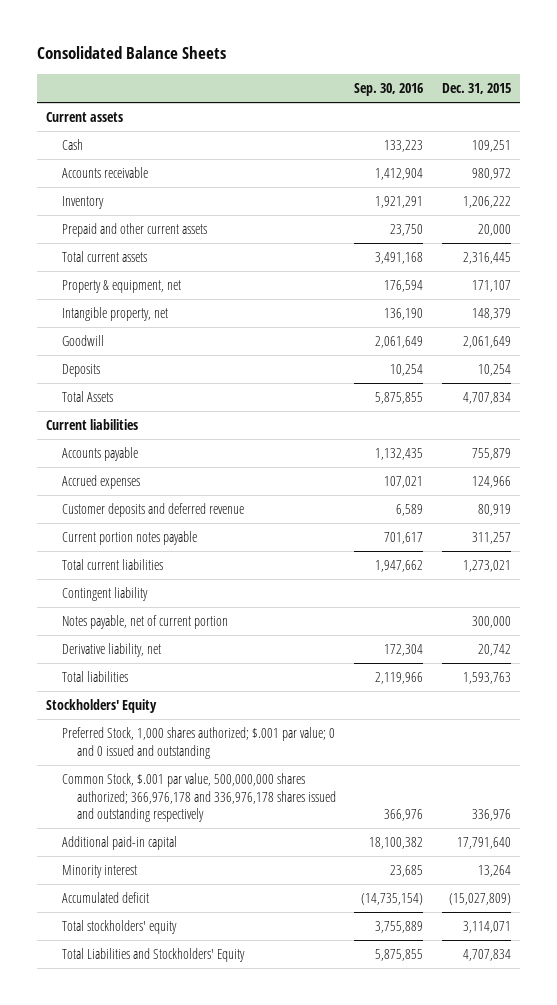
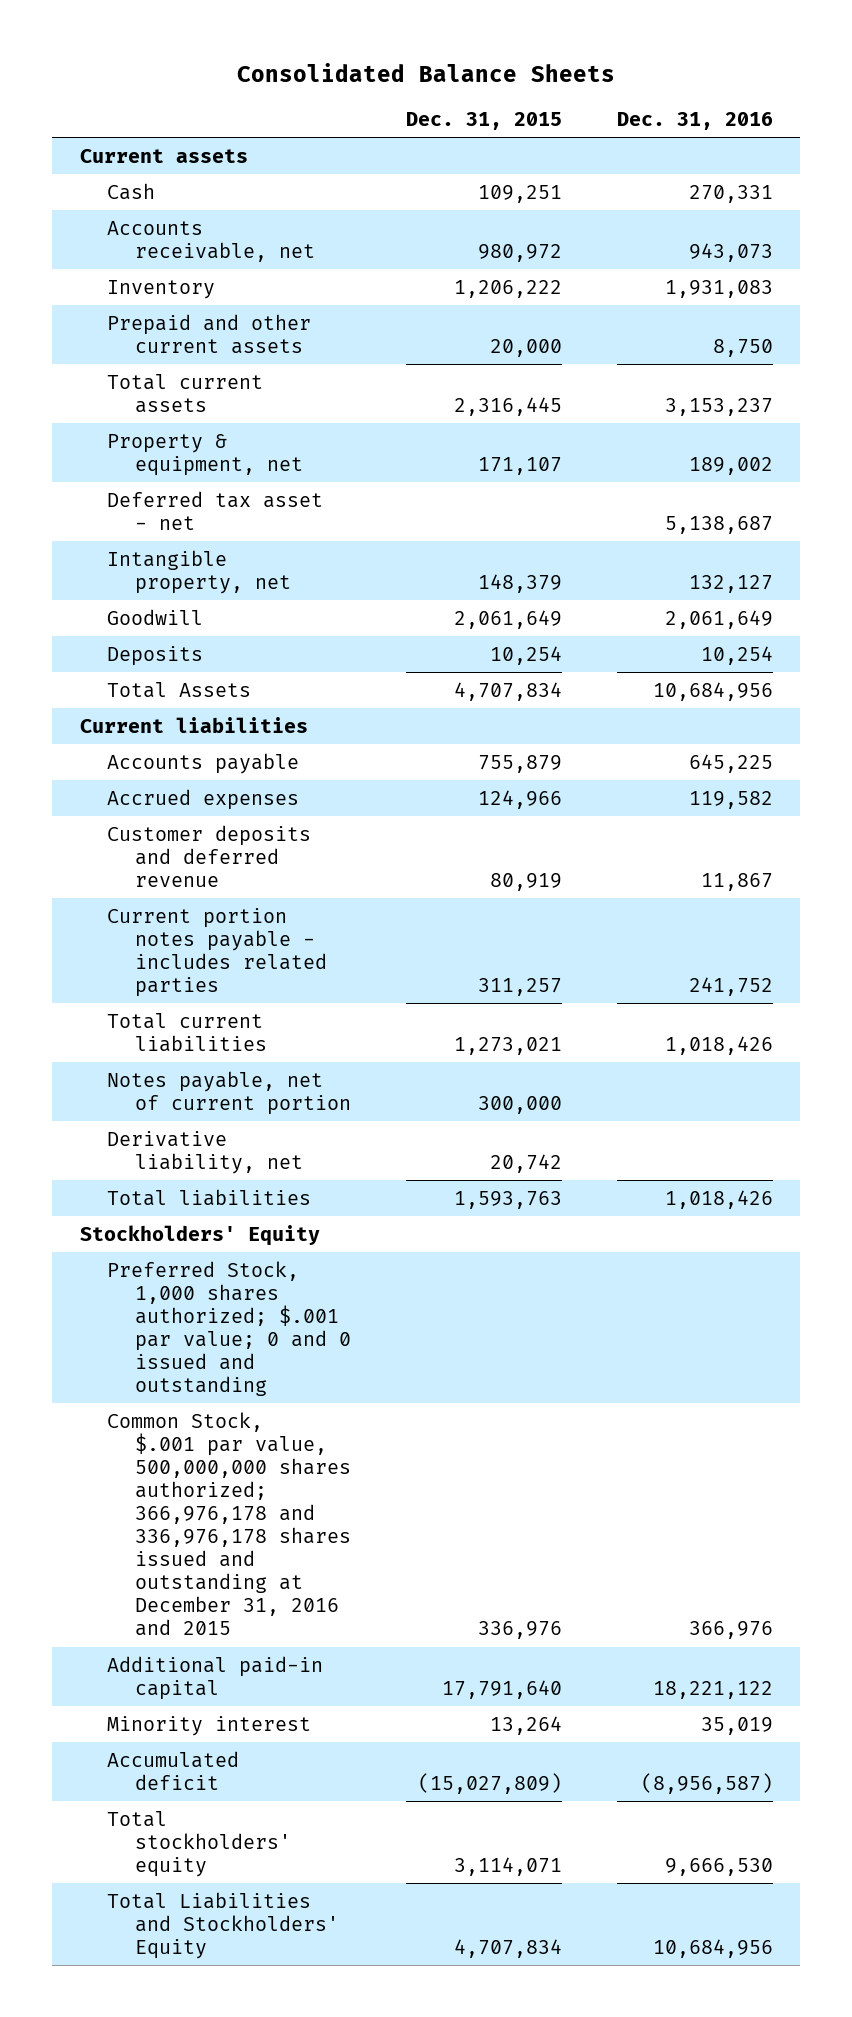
[354,82,424,96] Sep. 30, 2016 -> none
none -> [616,112,773,131] Dec. 31, 2016
[61,167,148,179] Accounts receivable -> [107,220,315,262] Accounts receivable, net
none -> [107,490,324,530] Deferred tax asset - net
[61,531,197,546] Current portion notes payable -> [107,907,327,997] Current portion notes payable - includes related parties
[61,587,148,602] Contingent liability -> none
[61,773,337,822] Common Stock, $.001 par value, 500,000,000 shares authorized; 366,976,178 and 336,976,178 shares issued and outstanding respectively -> [107,1411,351,1637] Common Stock, $.001 par value, 500,000,000 shares authorized; 366,976,178 and 336,976,178 shares issued and outstanding at December 31, 2016 and 2015

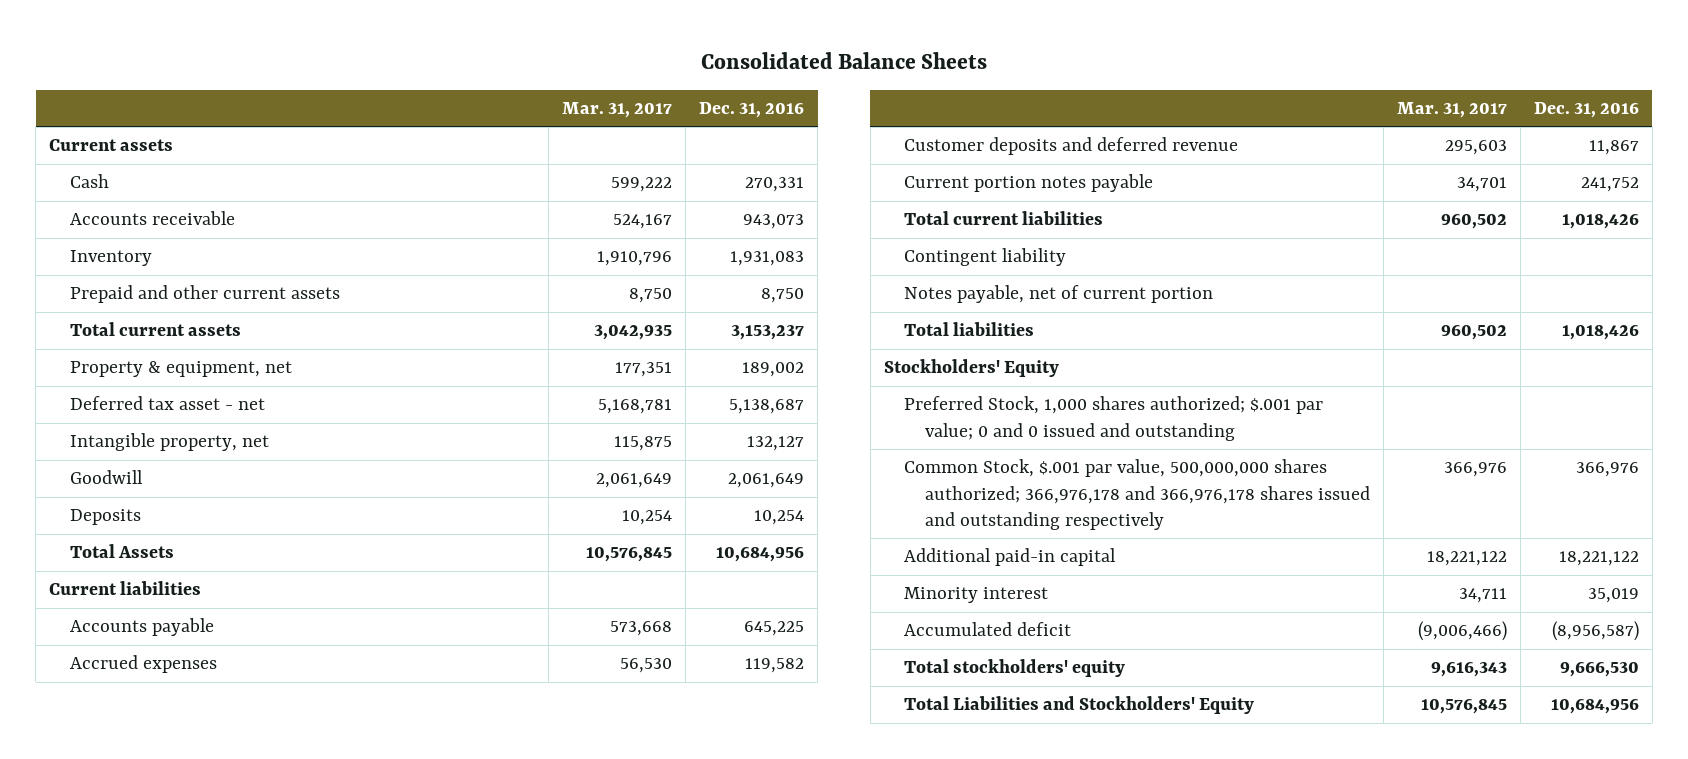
[405,112,562,131] Dec. 31, 2015 -> none
none -> [562,102,673,119] Mar. 31, 2017
[107,220,315,262] Accounts receivable, net -> [69,211,235,226] Accounts receivable
[107,907,327,997] Current portion notes payable - includes related parties -> [904,174,1154,193] Current portion notes payable
none -> [904,248,1067,267] Contingent liability
[107,1130,303,1174] Derivative liability, net -> none
[107,1411,351,1637] Common Stock, $.001 par value, 500,000,000 shares authorized; 366,976,178 and 336,976,178 shares issued and outstanding at December 31, 2016 and 2015 -> [904,459,1371,531] Common Stock, $.001 par value, 500,000,000 shares authorized; 366,976,178 and 366,976,178 shares issued and outstanding respectively

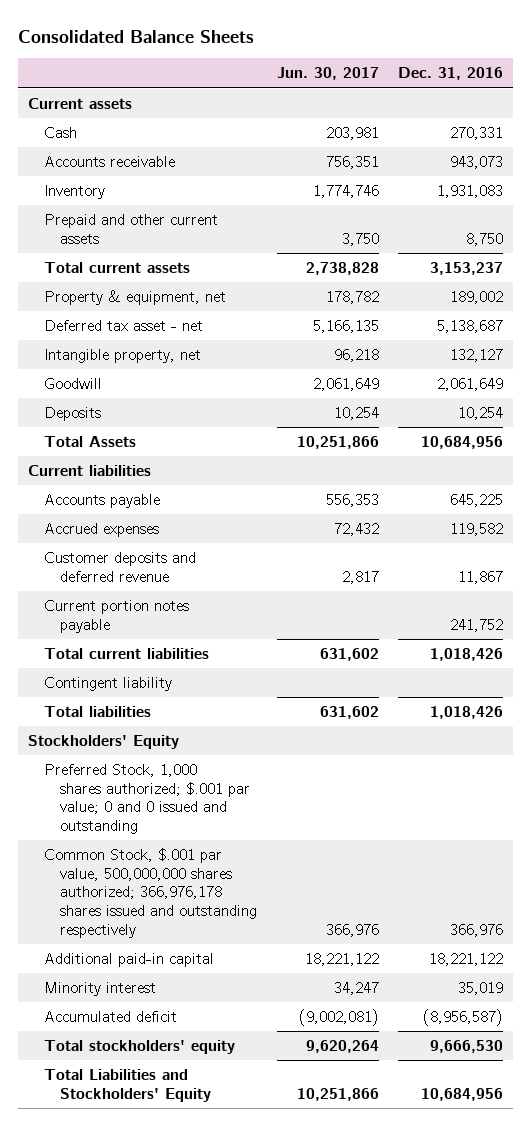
[562,102,673,119] Mar. 31, 2017 -> none
none -> [276,67,379,81] Jun. 30, 2017
[904,285,1214,304] Notes payable, net of current portion -> none
[904,459,1371,531] Common Stock, $.001 par value, 500,000,000 shares authorized; 366,976,178 and 366,976,178 shares issued and outstanding respectively -> [44,848,258,938] Common Stock, $.001 par value, 500,000,000 shares authorized; 366,976,178 shares issued and outstanding respectively

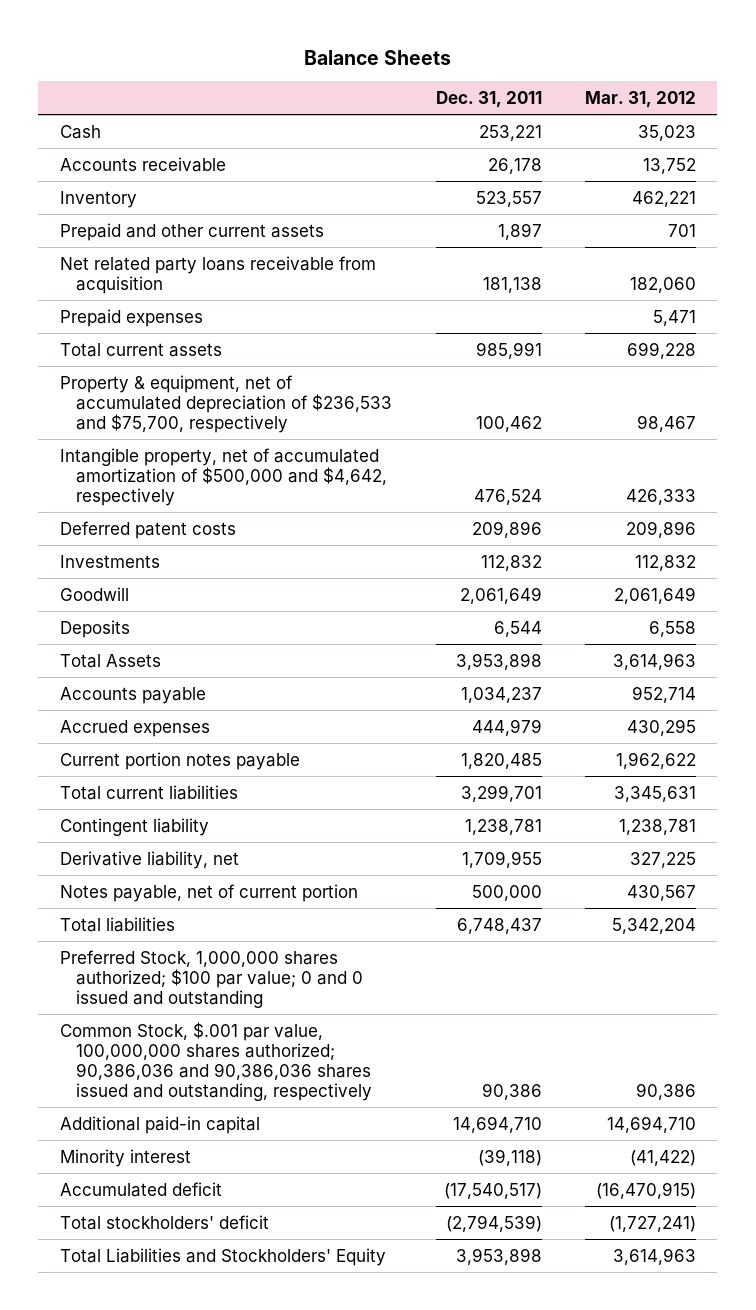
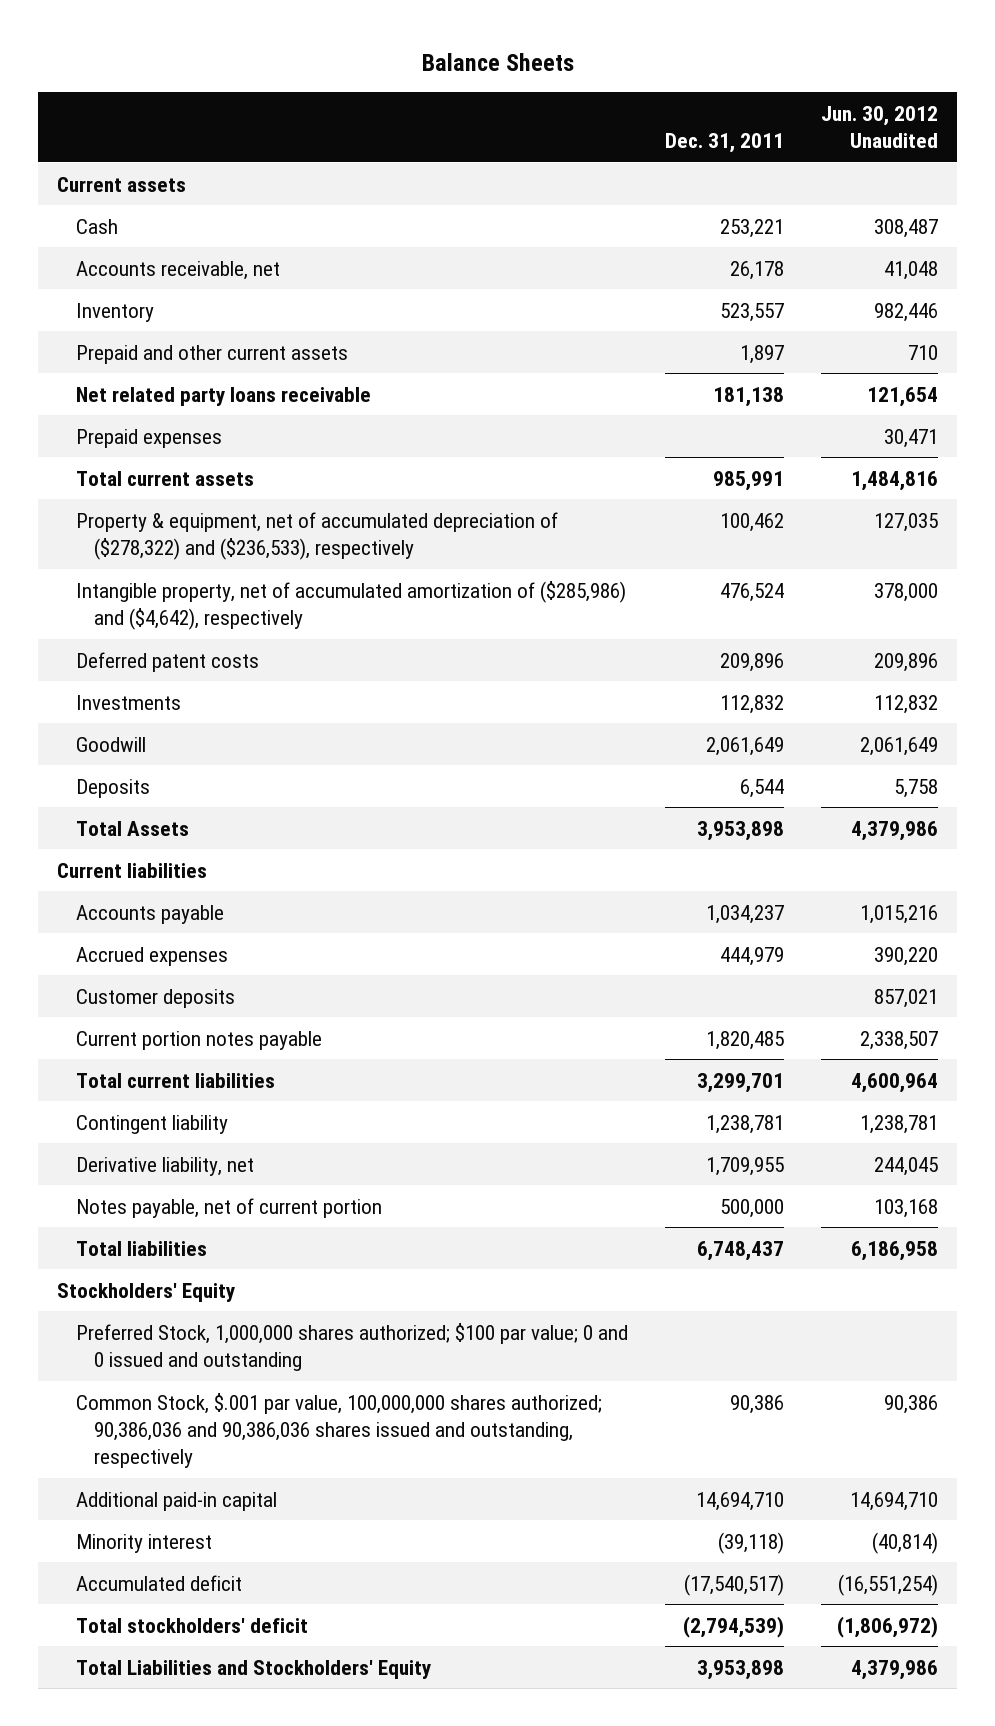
[584,90,696,108] Mar. 31, 2012 -> none
none -> [821,105,939,148] Jun. 30, 2012 Unaudited
none -> [56,176,186,192] Current assets
[59,156,226,172] Accounts receivable -> [75,260,280,280] Accounts receivable, net
[59,255,376,294] Net related party loans receivable from acquisition -> [75,386,371,406] Net related party loans receivable
[59,374,393,433] Property & equipment, net of accumulated depreciation of $236,533 and $75,700, respectively -> [75,511,558,561] Property & equipment, net of accumulated depreciation of ($278,322) and ($236,533), respectively
[59,447,388,506] Intangible property, net of accumulated amortization of $500,000 and $4,642, respectively -> [75,580,626,631] Intangible property, net of accumulated amortization of ($285,986) and ($4,642), respectively
none -> [56,862,207,878] Current liabilities
none -> [75,988,235,1008] Customer deposits
none -> [56,1282,235,1302] Stockholders' Equity

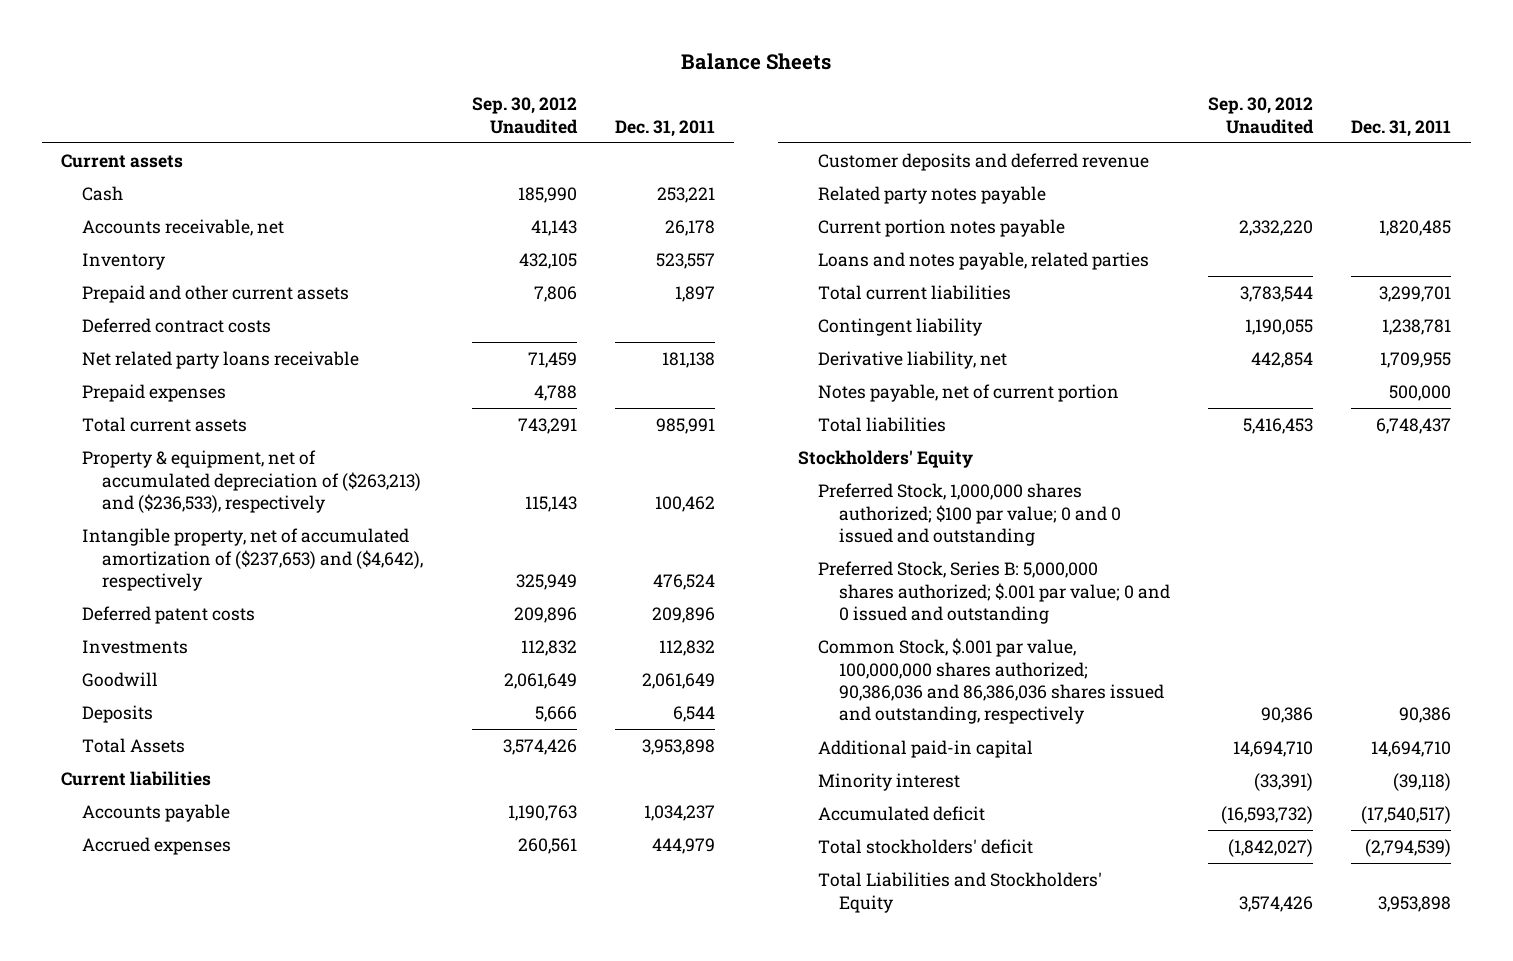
[821,105,939,148] Jun. 30, 2012 Unaudited -> none
none -> [471,97,578,134] Sep. 30, 2012 Unaudited
none -> [81,318,271,334] Deferred contract costs
[75,511,558,561] Property & equipment, net of accumulated depreciation of ($278,322) and ($236,533), respectively -> [81,450,422,513] Property & equipment, net of accumulated depreciation of ($263,213) and ($236,533), respectively
[75,580,626,631] Intangible property, net of accumulated amortization of ($285,986) and ($4,642), respectively -> [81,528,424,591] Intangible property, net of accumulated amortization of ($237,653) and ($4,642), respectively
[75,988,235,1008] Customer deposits -> none
none -> [818,153,1150,172] Customer deposits and deferred revenue
none -> [818,186,1047,205] Related party notes payable
none -> [818,252,1150,271] Loans and notes payable, related parties
none -> [818,561,1170,624] Preferred Stock, Series B: 5,000,000 shares authorized; $.001 par value; 0 and 0 issued and outstanding
[75,1392,602,1469] Common Stock, $.001 par value, 100,000,000 shares authorized; 90,386,036 and 90,386,036 shares issued and outstanding, respectively -> [818,638,1164,725] Common Stock, $.001 par value, 100,000,000 shares authorized; 90,386,036 and 86,386,036 shares issued and outstanding, respectively

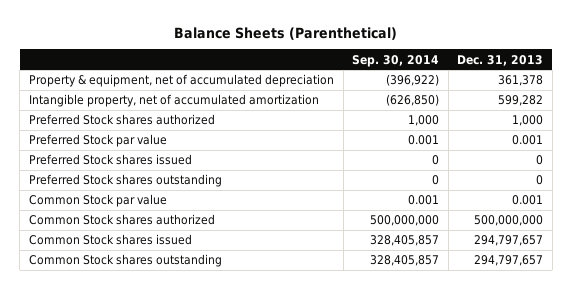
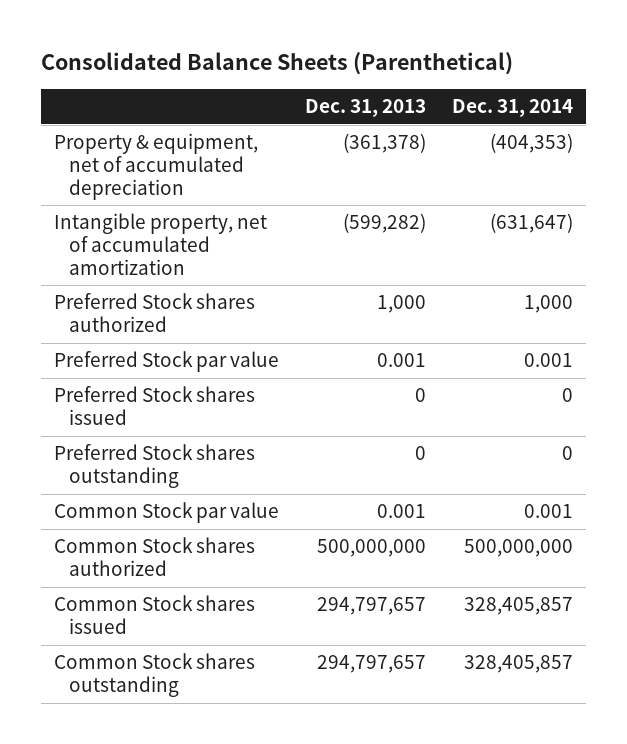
[174,26,398,40] Balance Sheets (Parenthetical) -> [40,52,513,76] Consolidated Balance Sheets (Parenthetical)
[352,54,440,67] Sep. 30, 2014 -> none
none -> [451,99,573,118] Dec. 31, 2014
[498,75,544,87] 361,378 -> [342,133,426,154] (361,378)
[498,95,544,107] 599,282 -> [342,213,426,234] (599,282)

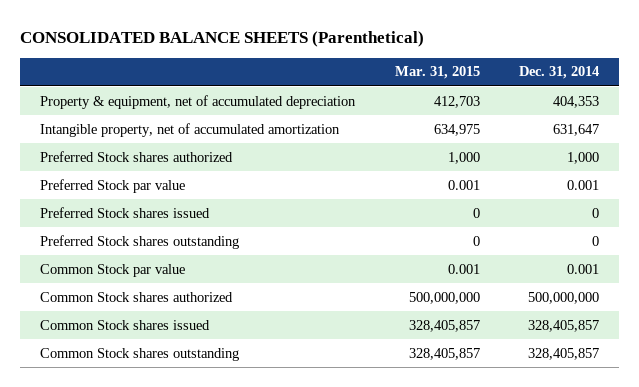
[40,52,513,76] Consolidated Balance Sheets (Parenthetical) -> [20,31,425,48] CONSOLIDATED BALANCE SHEETS (Parenthetical)
[304,99,426,118] Dec. 31, 2013 -> none
none -> [394,66,480,80] Mar. 31, 2015
[489,133,573,154] (404,353) -> [553,95,600,108] 404,353
[489,213,573,234] (631,647) -> [553,123,600,136] 631,647

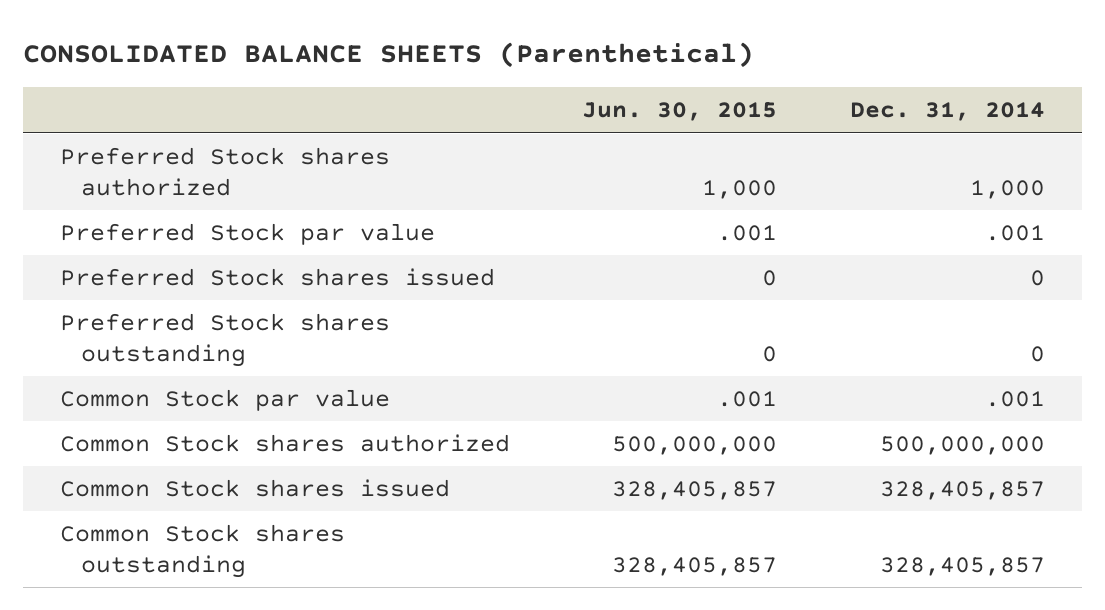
[394,66,480,80] Mar. 31, 2015 -> none
none -> [582,102,778,122] Jun. 30, 2015
[40,94,357,109] Property & equipment, net of accumulated depreciation -> none
[40,122,341,137] Intangible property, net of accumulated amortization -> none
[567,179,600,190] 0.001 -> [985,225,1046,242] .001
[567,263,600,274] 0.001 -> [985,391,1046,408] .001

